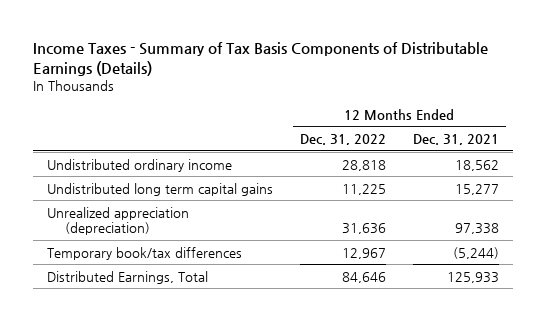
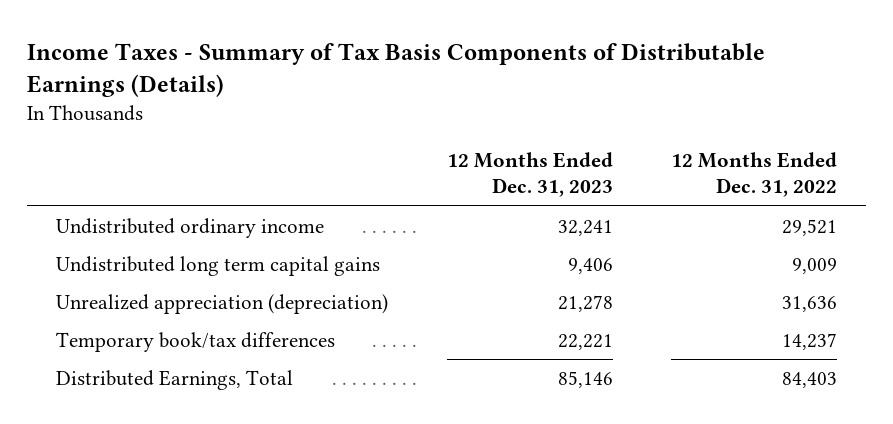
[413,134,500,146] Dec. 31, 2021 -> none
none -> [446,152,613,198] 12 Months Ended Dec. 31, 2023
[341,159,386,171] 28,818 -> [782,218,838,236] 29,521
[341,183,386,195] 11,225 -> [792,257,838,274] 9,009
[341,247,386,259] 12,967 -> [782,332,838,350] 14,237
[341,271,386,283] 84,646 -> [782,371,838,388] 84,403

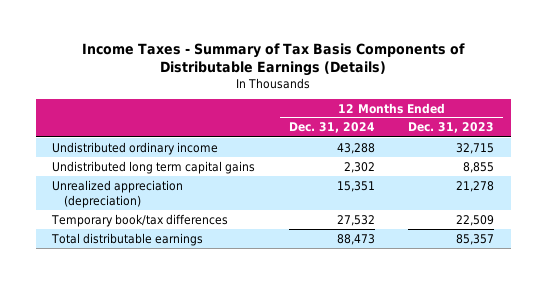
[671,152,838,198] 12 Months Ended Dec. 31, 2022 -> none
none -> [288,122,375,134] Dec. 31, 2024
[557,219,613,236] 32,241 -> [456,142,495,154] 32,715
[567,257,613,274] 9,406 -> [463,161,495,173] 8,855
[557,333,613,350] 22,221 -> [456,214,495,226] 22,509
[56,369,294,390] Distributed Earnings, Total -> [51,232,204,246] Total distributable earnings
[557,370,613,388] 85,146 -> [456,233,495,245] 85,357

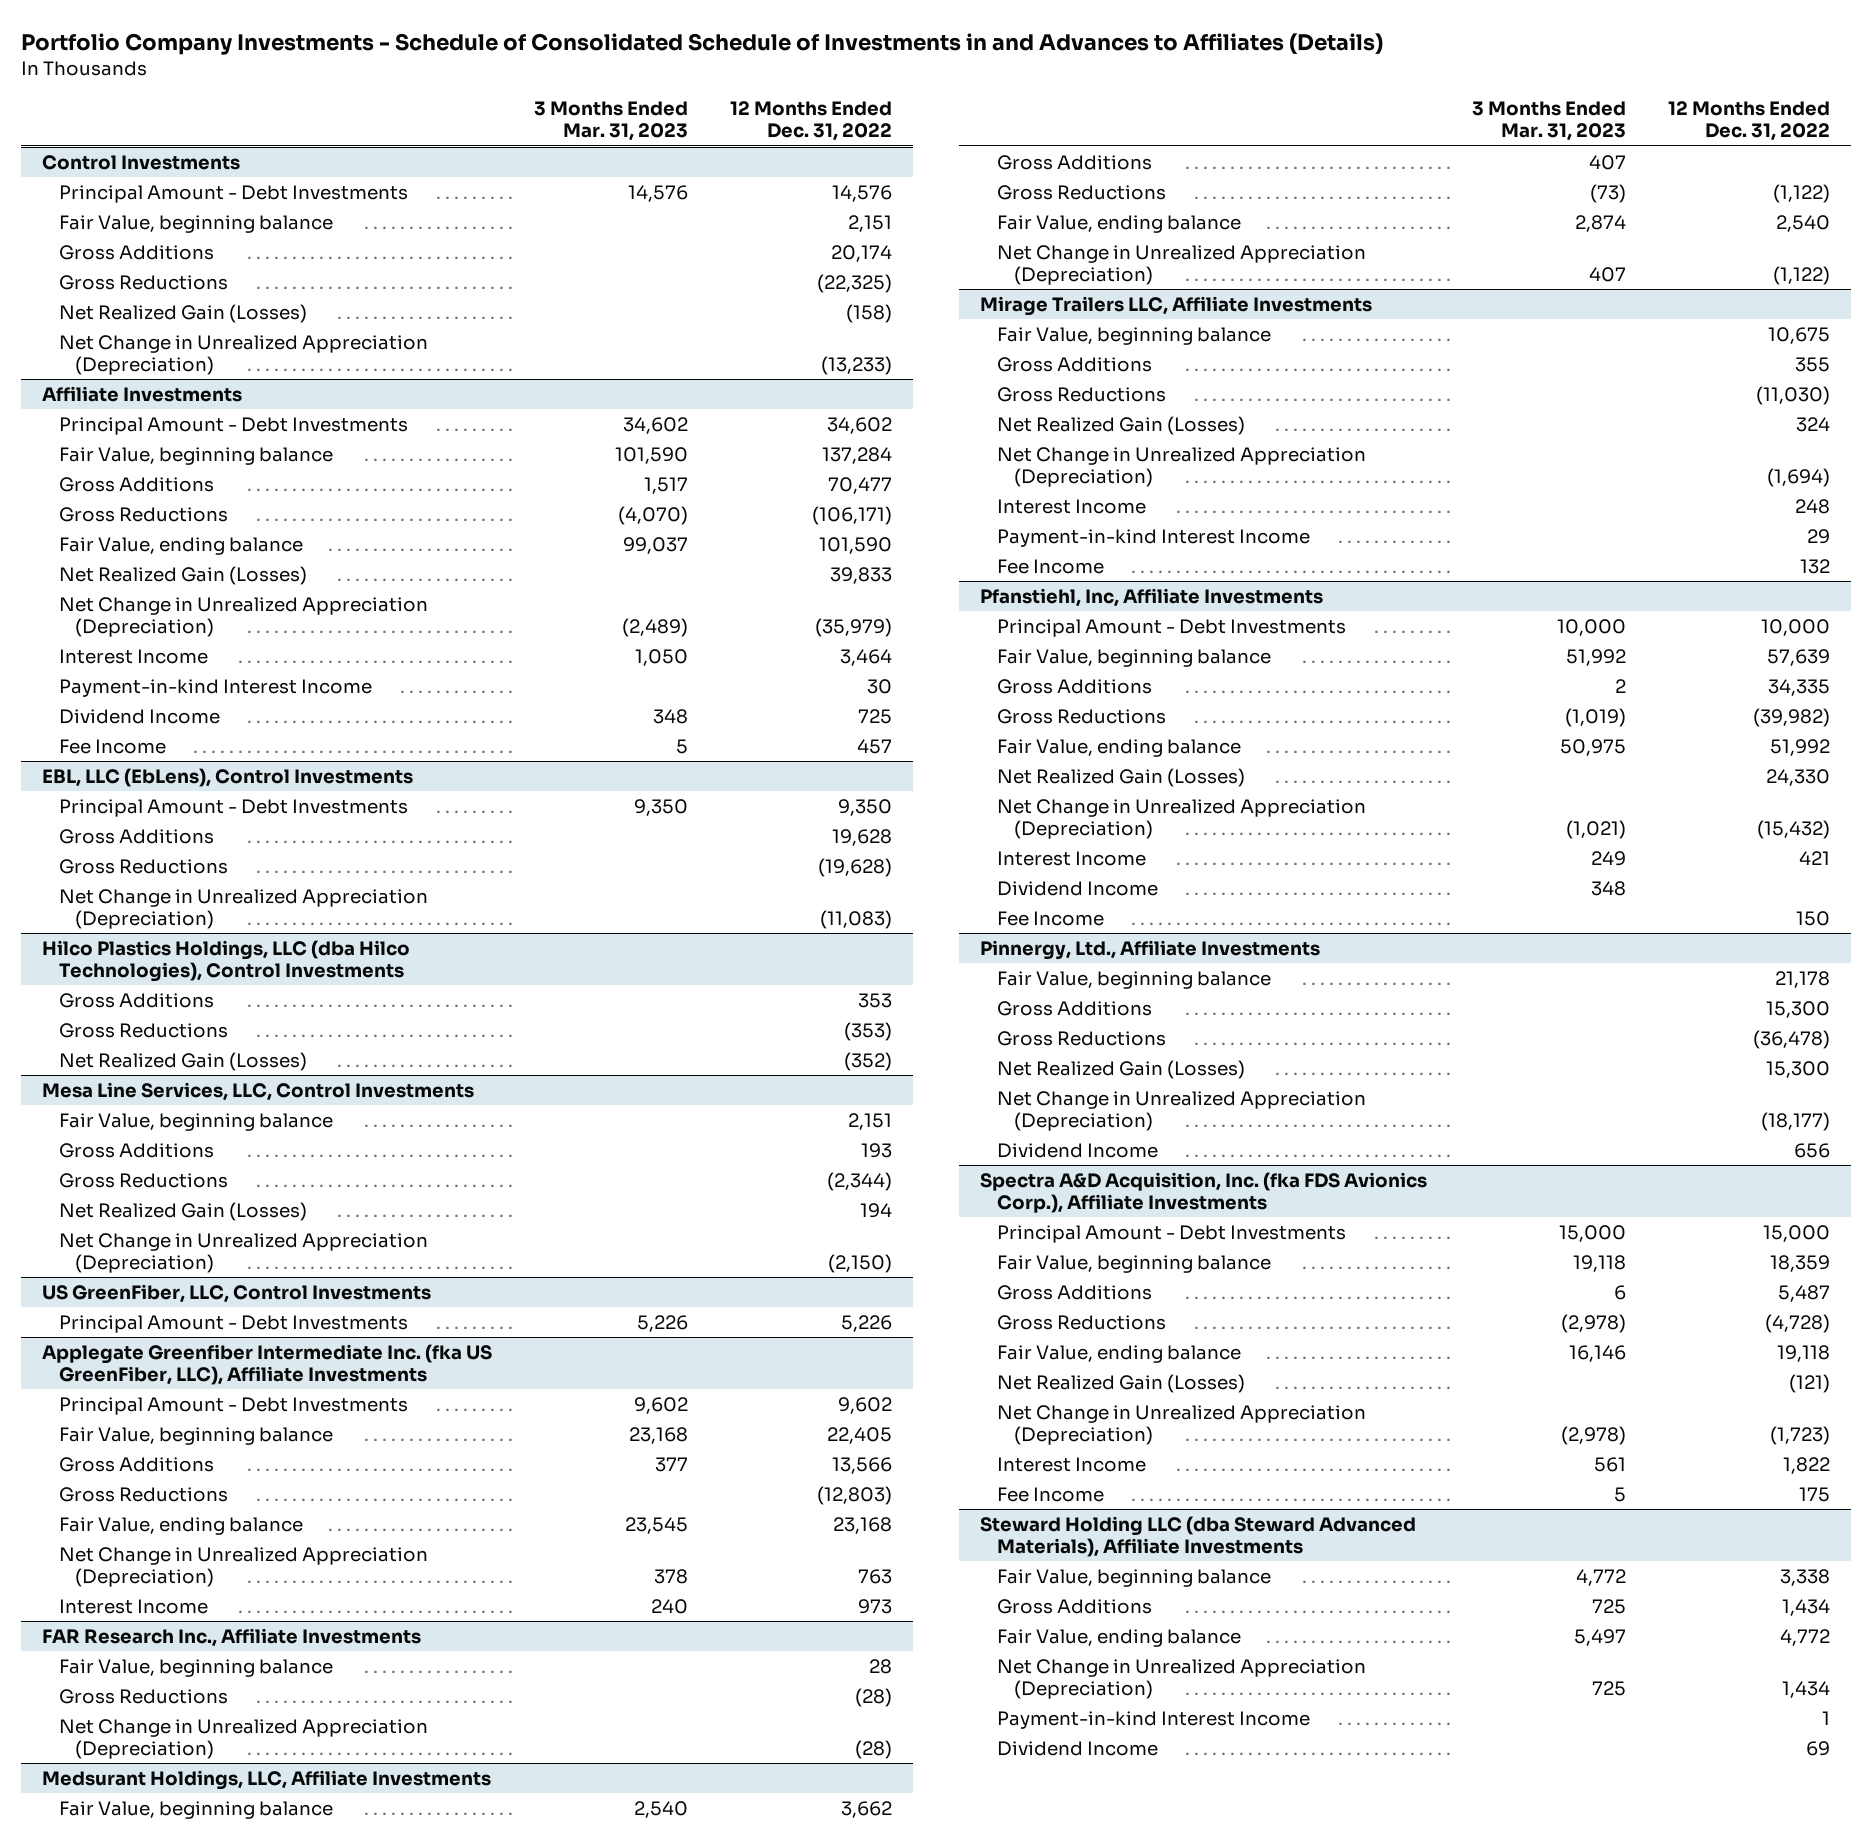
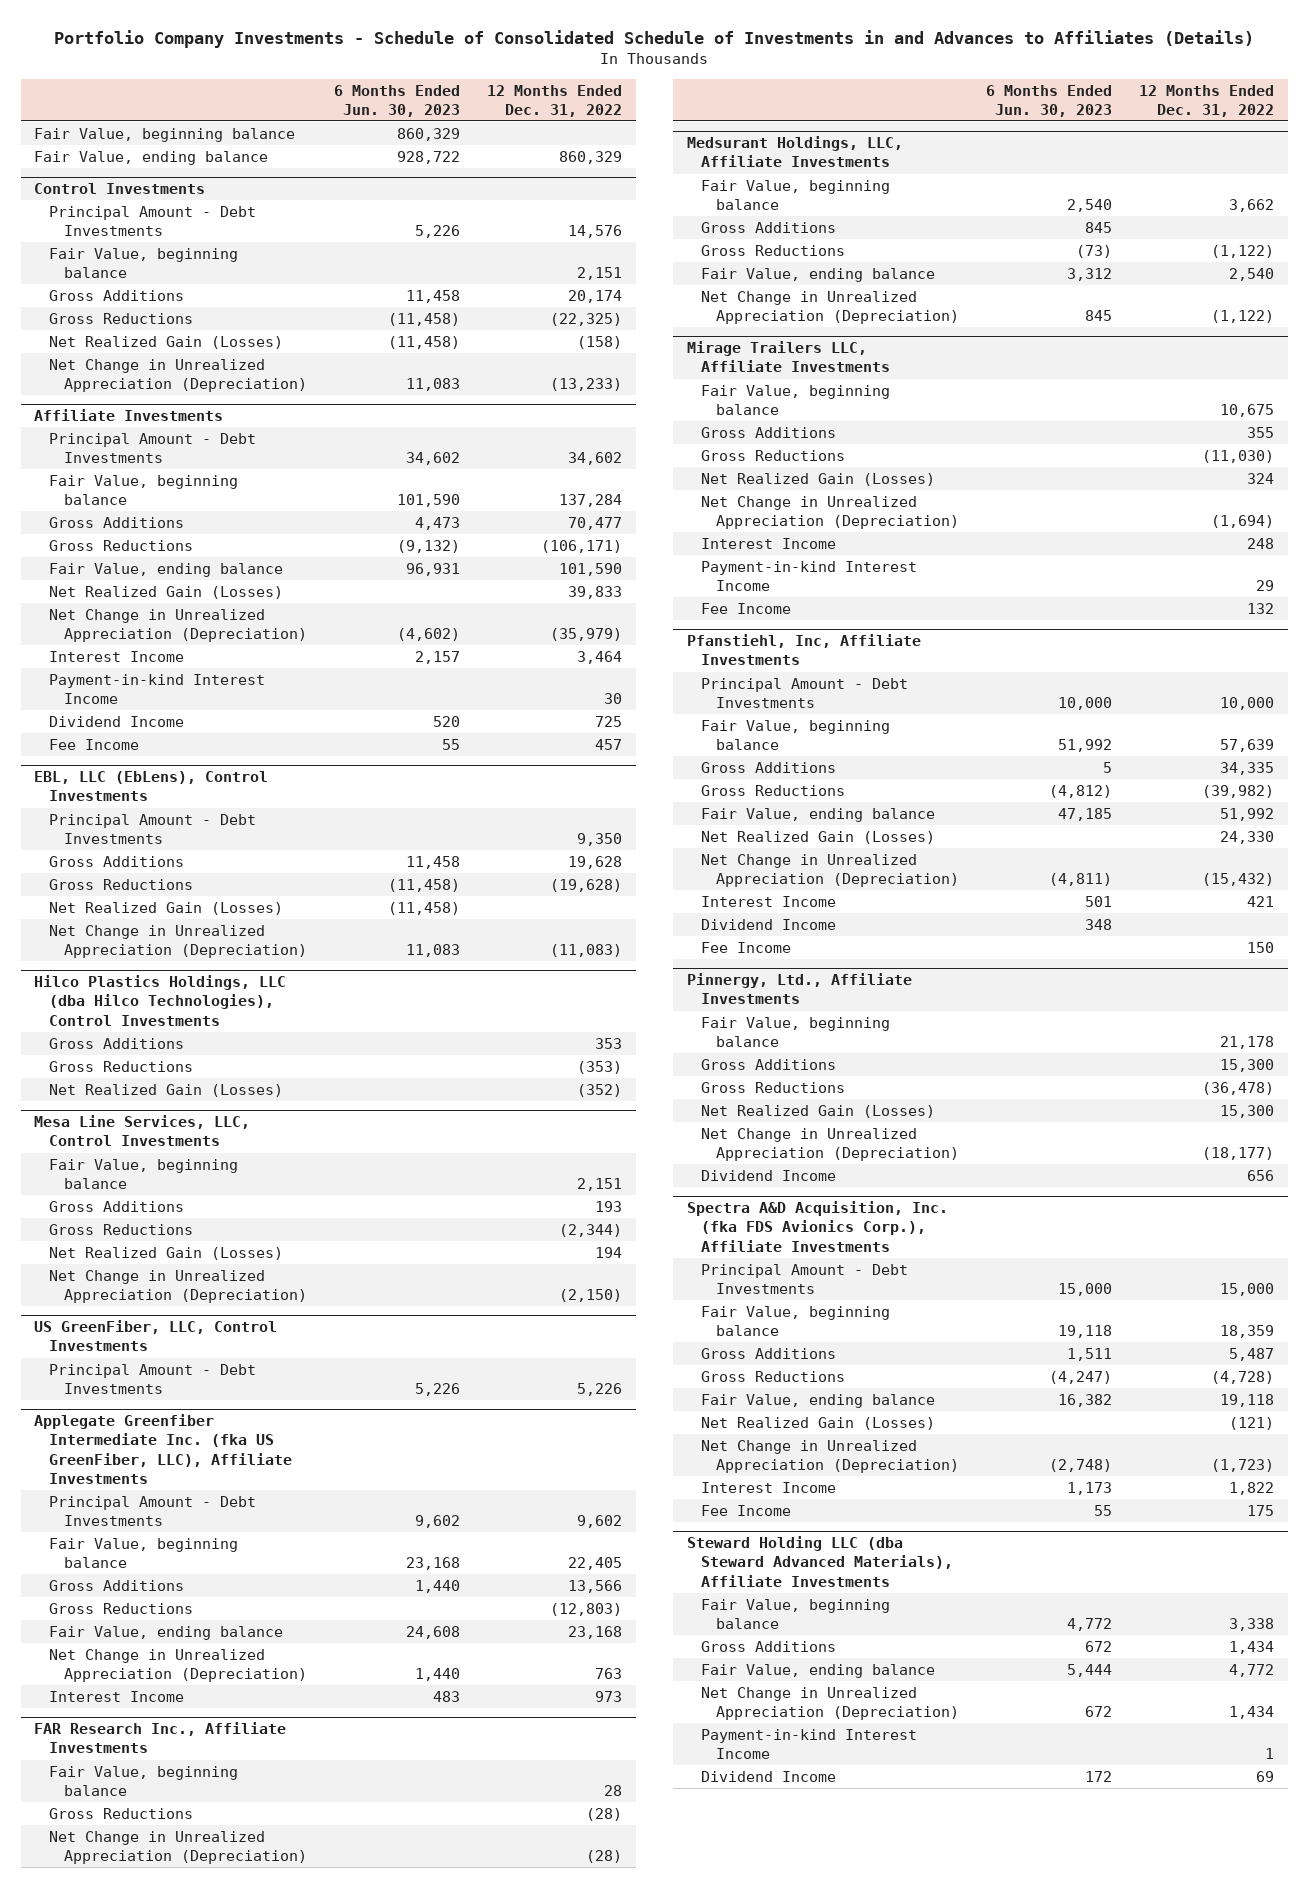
[533,101,688,142] 3 Months Ended Mar. 31, 2023 -> none
none -> [334,84,461,117] 6 Months Ended Jun. 30, 2023
none -> [34,127,296,142] Fair Value, beginning balance
none -> [34,150,269,165] Fair Value, ending balance
none -> [49,901,284,915] Net Realized Gain (Losses)

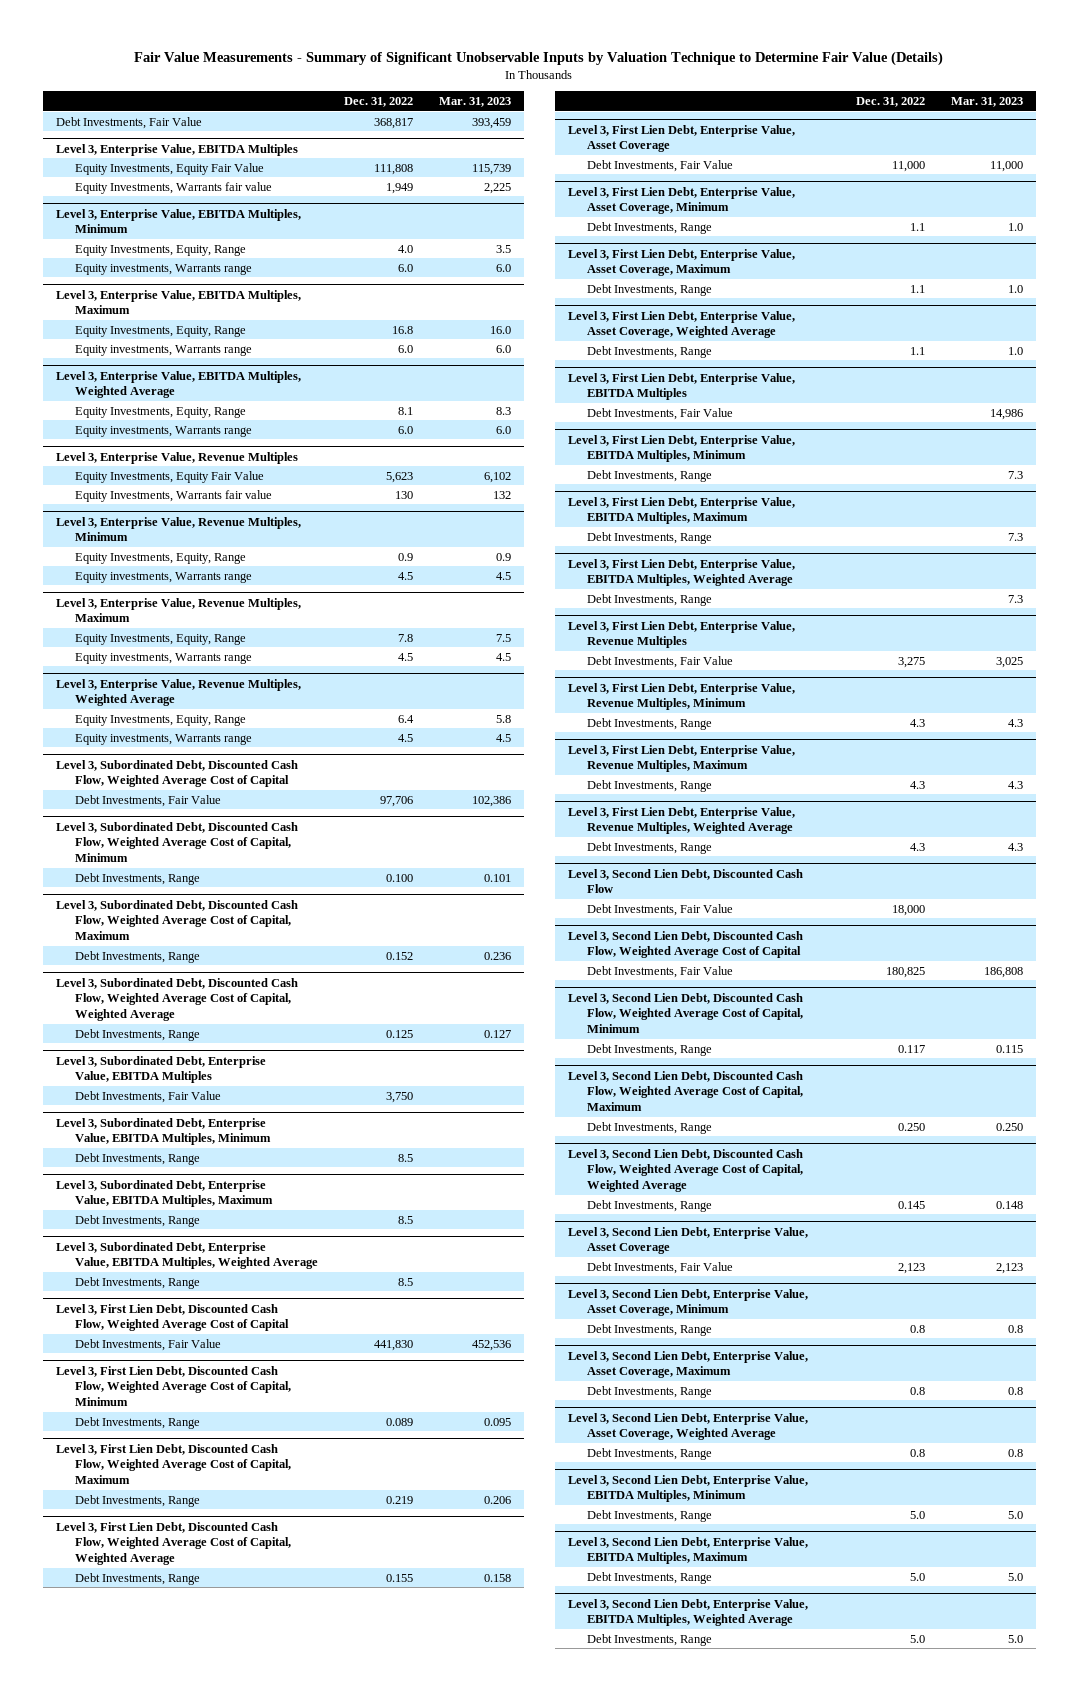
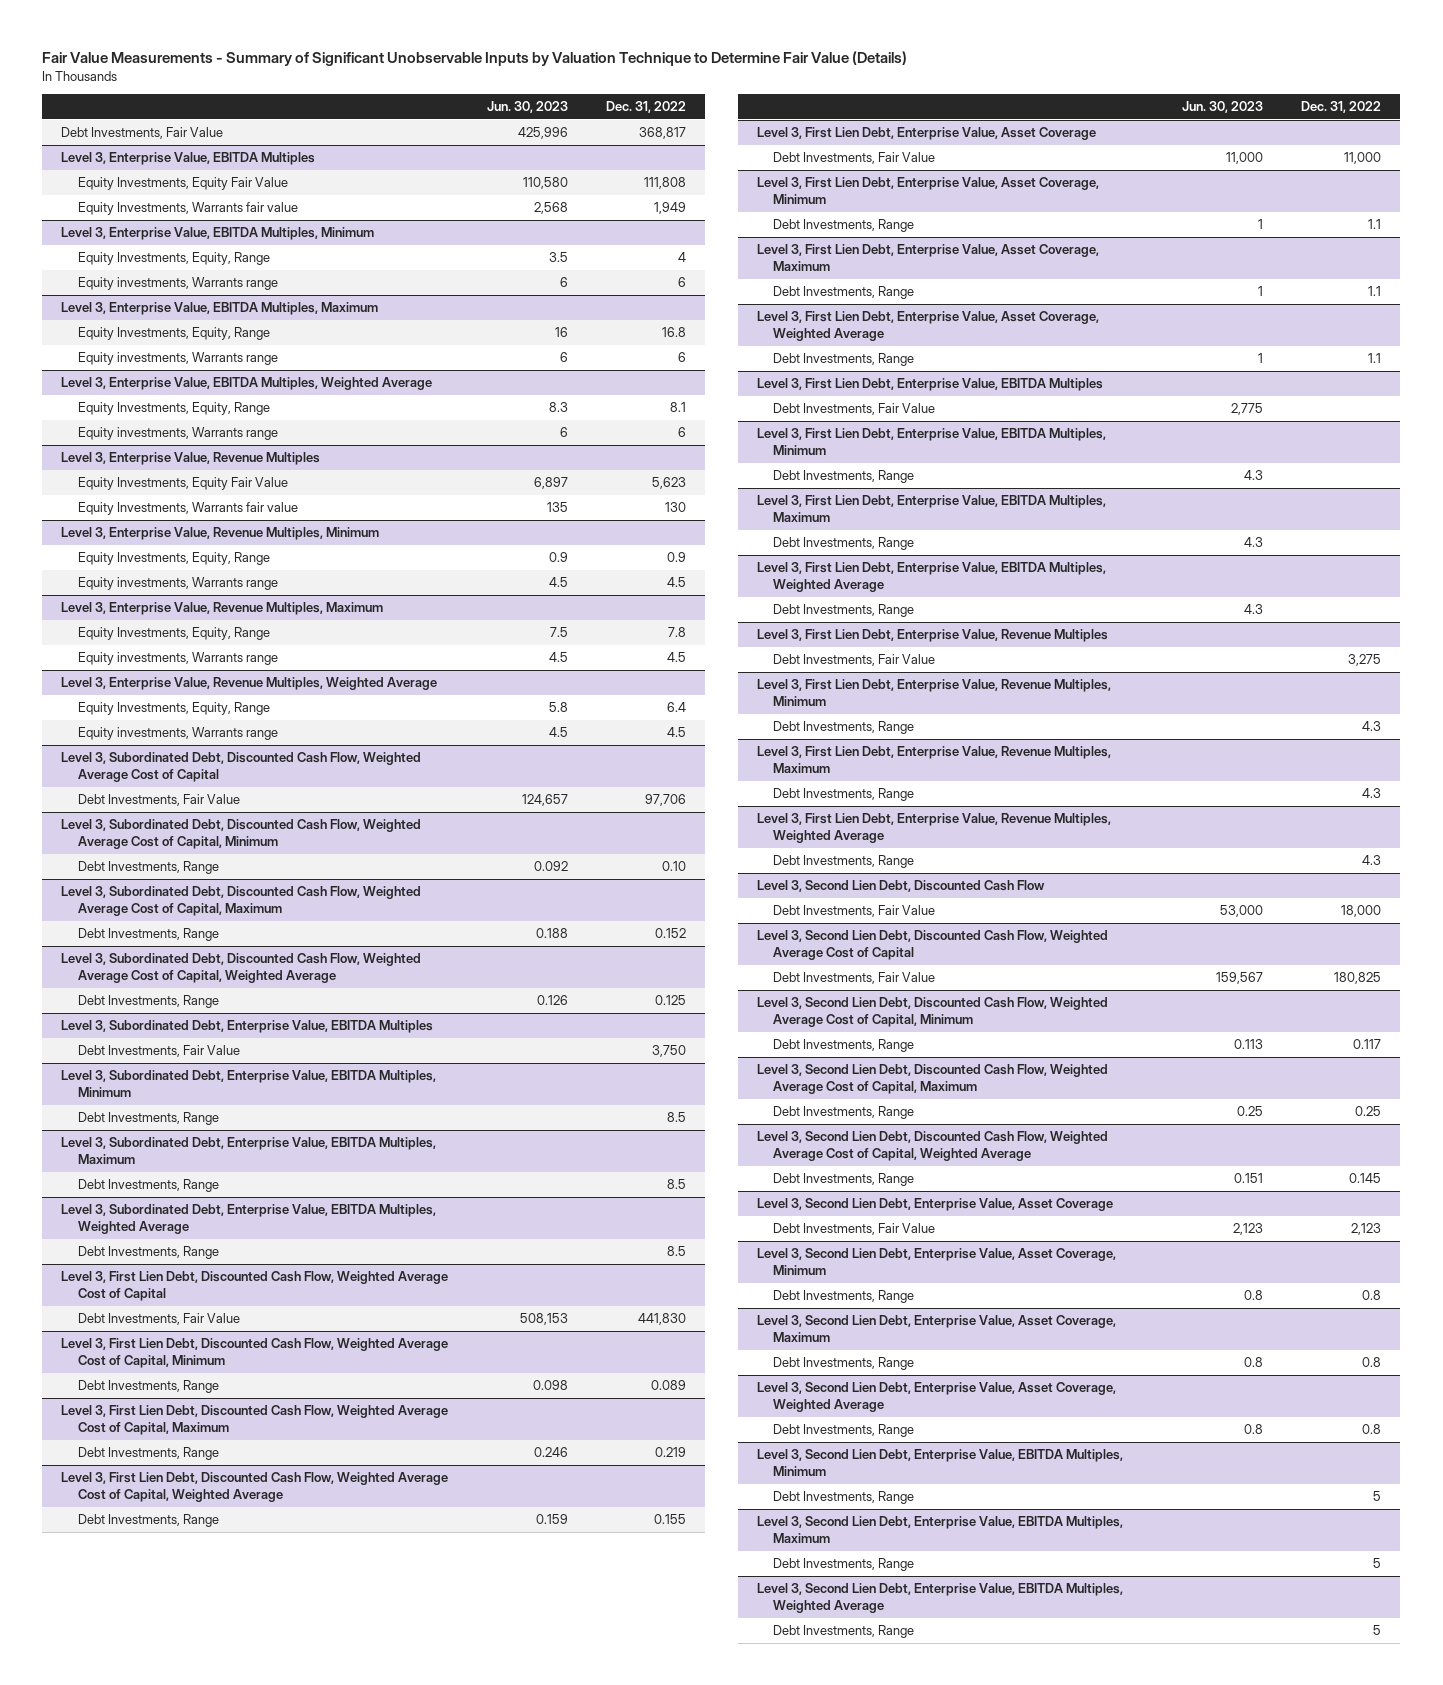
[438,97,511,108] Mar. 31, 2023 -> none
none -> [486,101,568,114] Jun. 30, 2023
[397,244,413,253] 4.0 -> [677,252,686,263] 4
[397,263,413,272] 6.0 -> [677,277,686,288] 6
[397,344,413,353] 6.0 -> [677,352,686,363] 6
[397,425,413,434] 6.0 -> [677,427,686,438] 6
[385,873,413,882] 0.100 -> [661,861,686,872] 0.10
[898,1122,926,1131] 0.250 -> [1355,1106,1382,1117] 0.25
[910,1510,926,1519] 5.0 -> [1373,1491,1382,1502] 5
[910,1572,926,1581] 5.0 -> [1373,1558,1382,1569] 5
[910,1634,926,1643] 5.0 -> [1373,1625,1382,1636] 5

